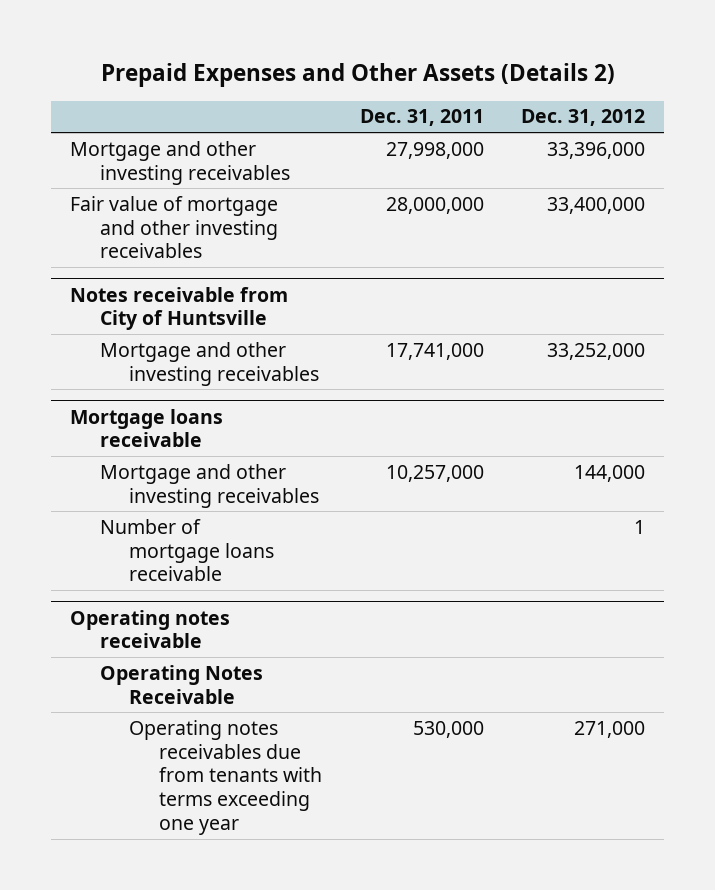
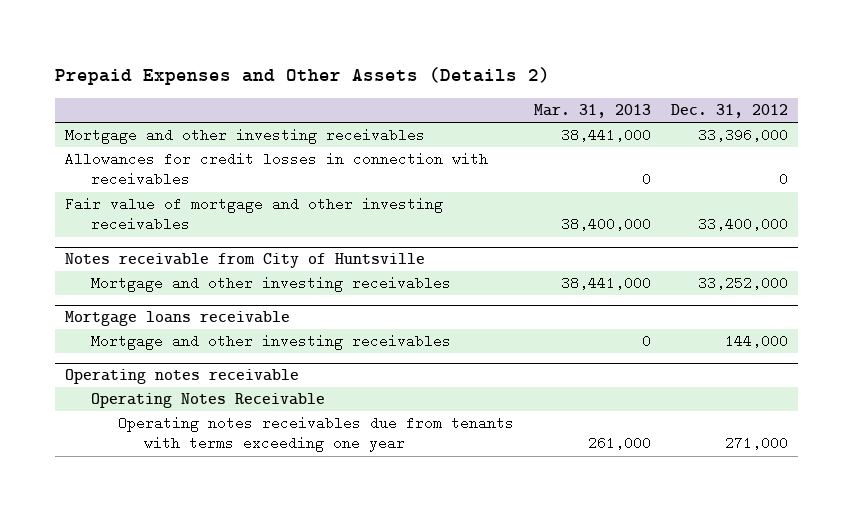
[359,109,484,127] Dec. 31, 2011 -> none
none -> [533,104,651,119] Mar. 31, 2013
none -> [65,152,489,187] Allowances for credit losses in connection with receivables
[99,518,275,582] Number of mortgage loans receivable -> none

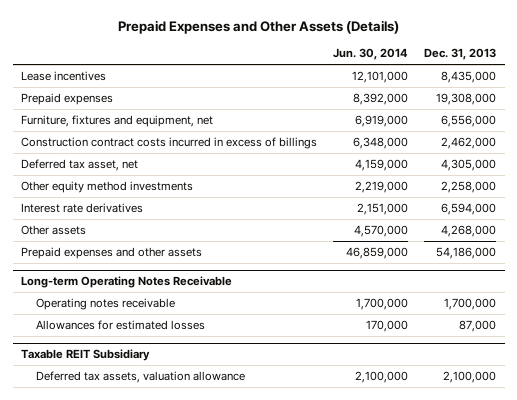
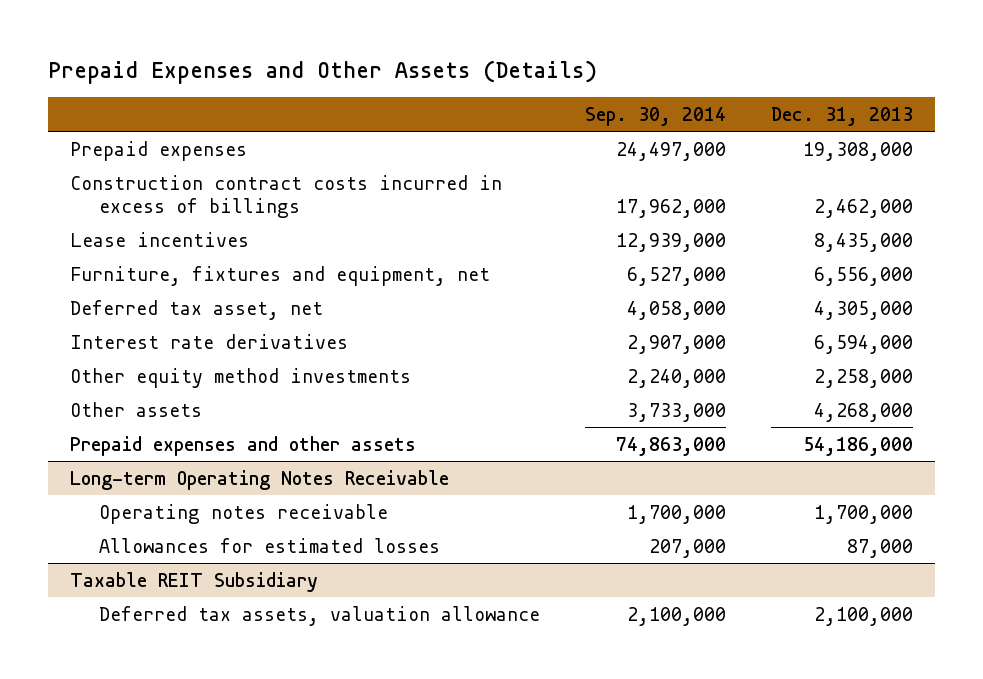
[333,48,409,61] Jun. 30, 2014 -> none
none -> [584,106,726,126] Sep. 30, 2014
[20,71,106,82] Lease incentives -> [70,231,250,247] Lease incentives
[20,115,213,128] Furniture, fixtures and equipment, net -> [70,265,491,286] Furniture, fixtures and equipment, net
[20,181,193,194] Other equity method investments -> [70,367,412,388] Other equity method investments

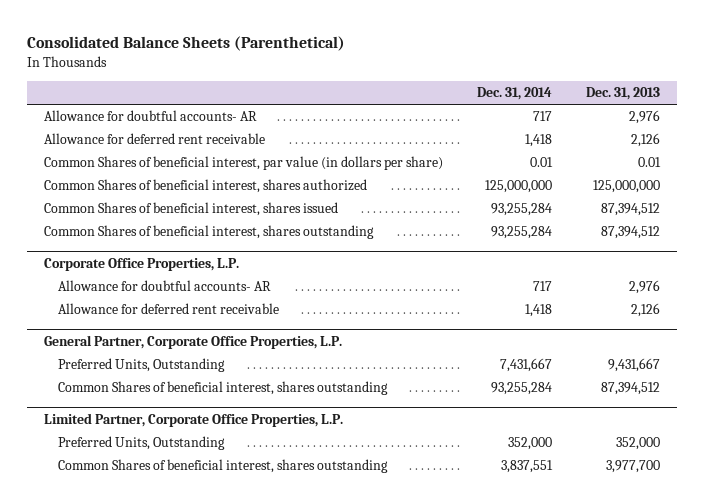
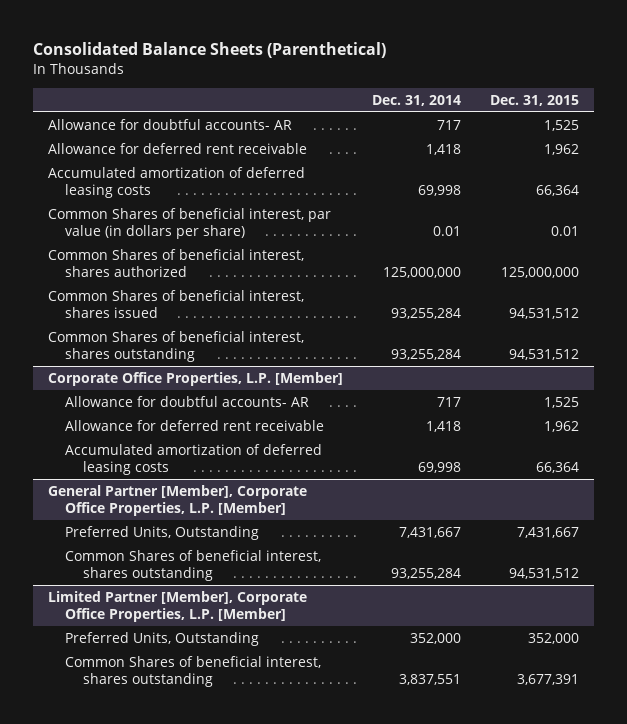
[586,86,661,100] Dec. 31, 2013 -> none
none -> [490,94,580,106] Dec. 31, 2015
none -> [47,166,305,198] Accumulated amortization of deferred leasing costs
[44,257,240,271] Corporate Office Properties, L.P. -> [47,371,343,386] Corporate Office Properties, L.P. [Member]
none -> [65,443,323,475] Accumulated amortization of deferred leasing costs
[44,334,343,349] General Partner, Corporate Office Properties, L.P. -> [47,484,307,516] General Partner [Member], Corporate Office Properties, L.P. [Member]
[44,412,344,427] Limited Partner, Corporate Office Properties, L.P. -> [47,590,307,622] Limited Partner [Member], Corporate Office Properties, L.P. [Member]

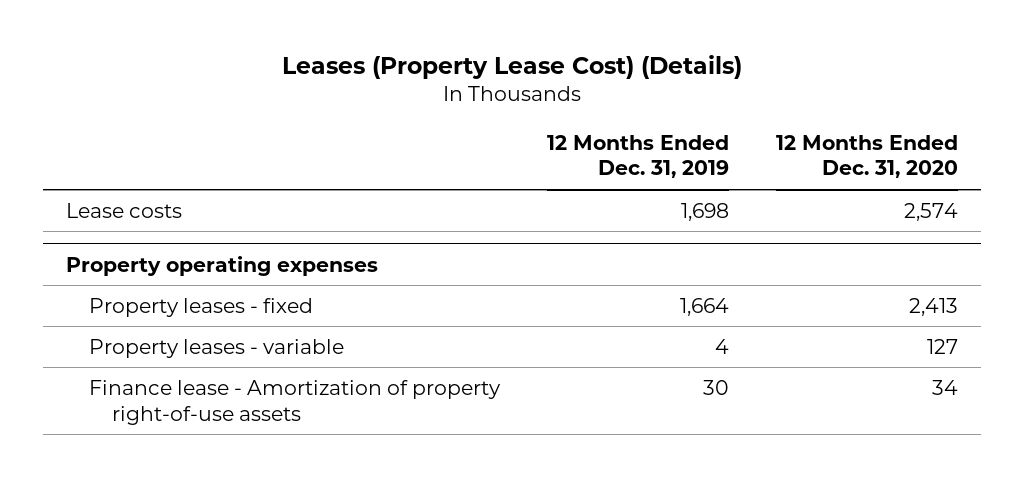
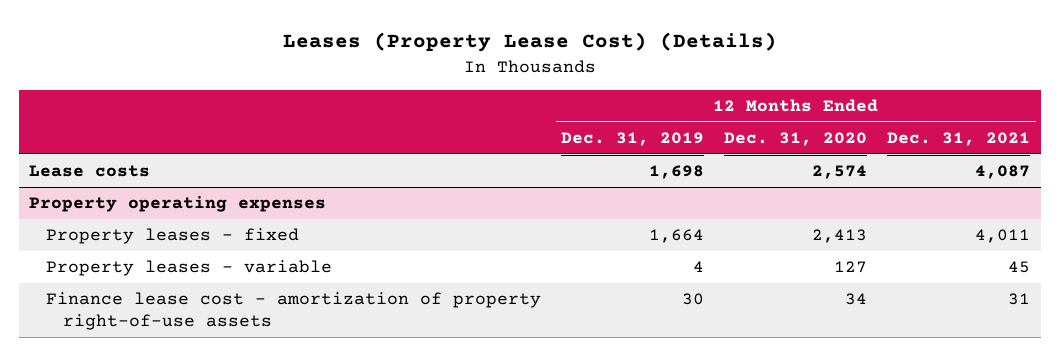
none -> [887,132,1031,147] Dec. 31, 2021
[88,379,501,425] Finance lease - Amortization of property right-of-use assets -> [45,292,541,331] Finance lease cost - amortization of property right-of-use assets

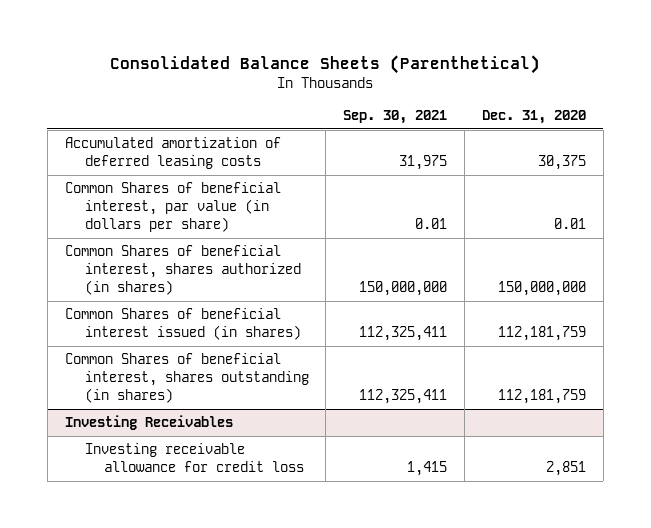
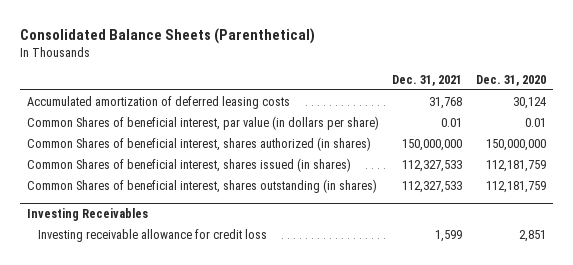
[343,110,448,125] Sep. 30, 2021 -> none
none -> [392,74,463,86] Dec. 31, 2021
[537,155,586,171] 30,375 -> [513,96,547,109] 30,124
[64,308,301,341] Common Shares of beneficial interest issued (in shares) -> [26,157,351,172] Common Shares of beneficial interest, shares issued (in shares)

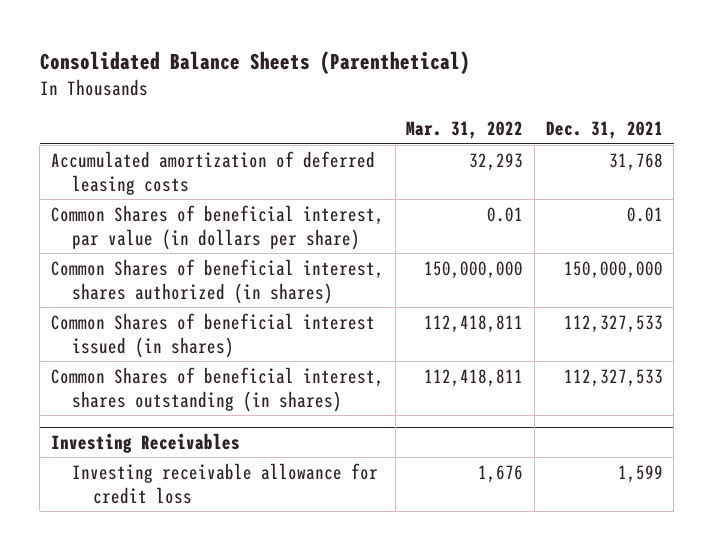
[476,74,547,86] Dec. 31, 2020 -> none
none -> [406,121,524,140] Mar. 31, 2022
[26,157,351,172] Common Shares of beneficial interest, shares issued (in shares) -> [51,312,376,358] Common Shares of beneficial interest issued (in shares)

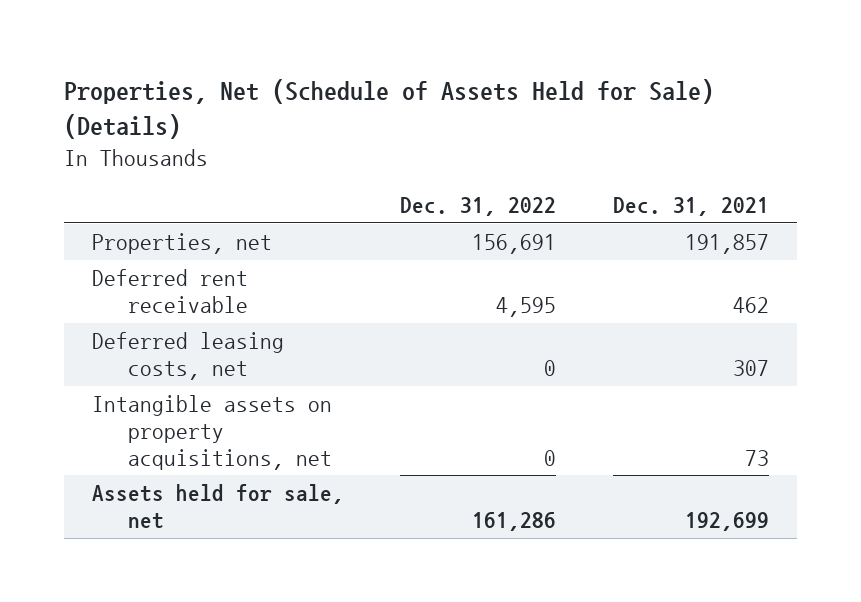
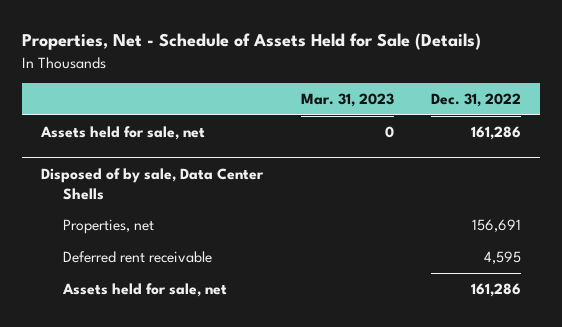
[64,79,715,140] Properties, Net (Schedule of Assets Held for Sale) (Details) -> [22,33,482,51] Properties, Net - Schedule of Assets Held for Sale (Details)
[612,197,769,217] Dec. 31, 2021 -> none
none -> [300,93,394,108] Mar. 31, 2023
none -> [40,125,206,140] Assets held for sale, net
none -> [41,167,265,200] Disposed of by sale, Data Center Shells
[92,332,285,380] Deferred leasing costs, net -> none
[92,395,333,470] Intangible assets on property acquisitions, net -> none

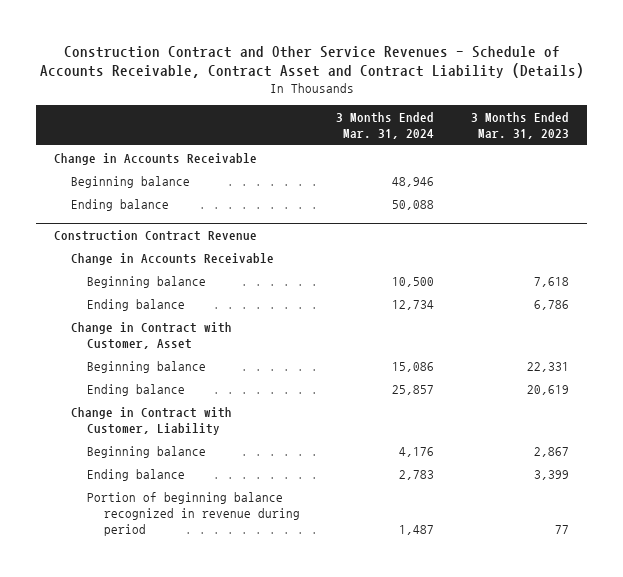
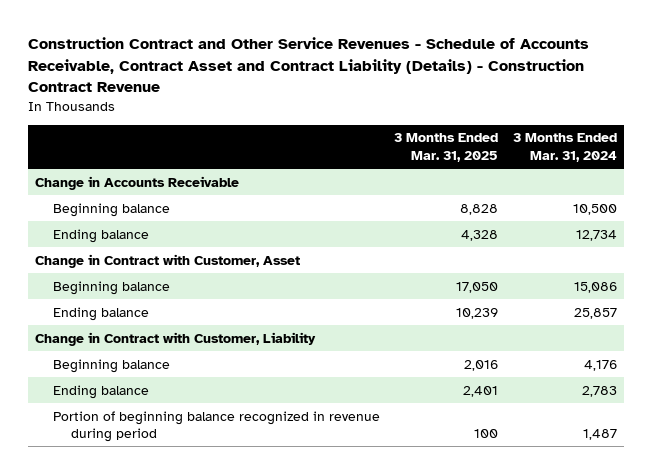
[39,45,584,79] Construction Contract and Other Service Revenues - Schedule of Accounts Receivable, Contract Asset and Contract Liability (Details) -> [27,37,589,93] Construction Contract and Other Service Revenues - Schedule of Accounts Receivable, Contract Asset and Contract Liability (Details) - Construction Contract Revenue
[470,111,569,140] 3 Months Ended Mar. 31, 2023 -> none
none -> [394,133,499,162] 3 Months Ended Mar. 31, 2025
[70,175,190,188] Beginning balance -> none
[70,198,169,211] Ending balance -> none
[54,229,258,241] Construction Contract Revenue -> none
[70,252,274,265] Change in Accounts Receivable -> none

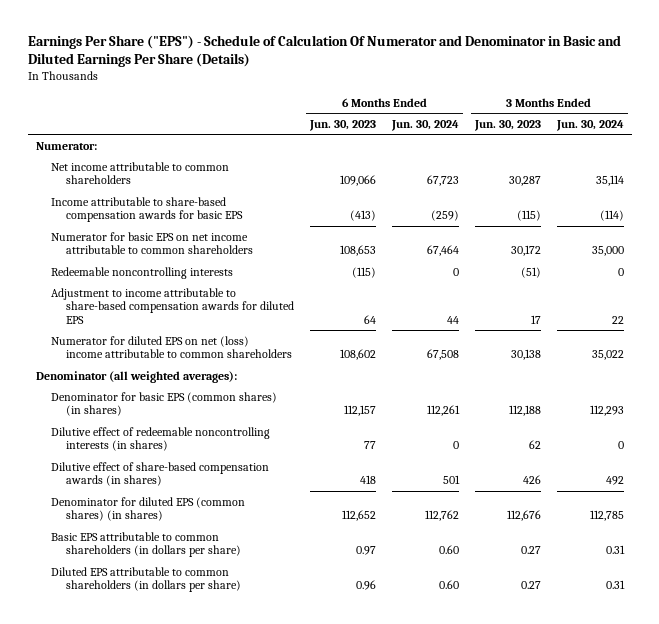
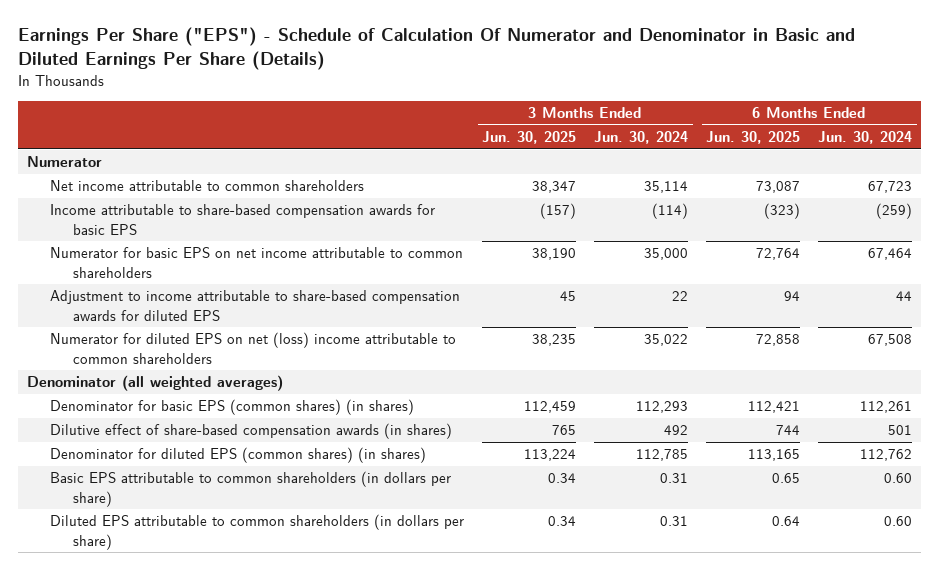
[309,119,377,131] Jun. 30, 2023 -> none
[473,119,541,131] Jun. 30, 2023 -> none
none -> [482,131,577,145] Jun. 30, 2025
none -> [706,131,801,145] Jun. 30, 2025
[35,141,97,150] Numerator: -> [26,156,102,168] Numerator
[50,266,233,279] Redeemable noncontrolling interests -> none
[35,370,237,383] Denominator (all weighted averages): -> [26,375,283,392] Denominator (all weighted averages)
[50,426,270,452] Dilutive effect of redeemable noncontrolling interests (in shares) -> none

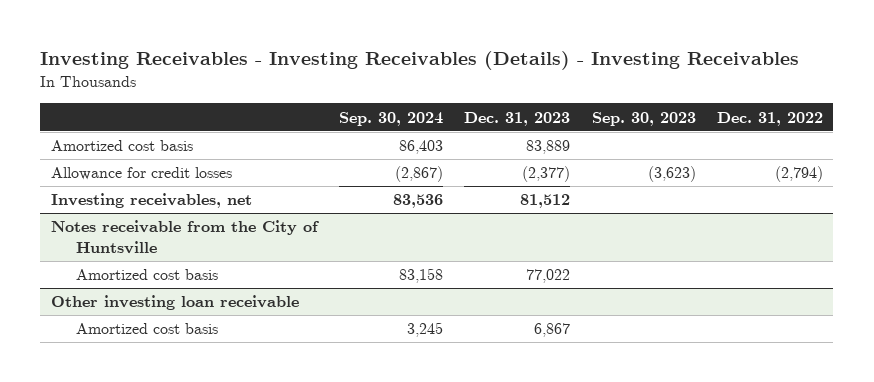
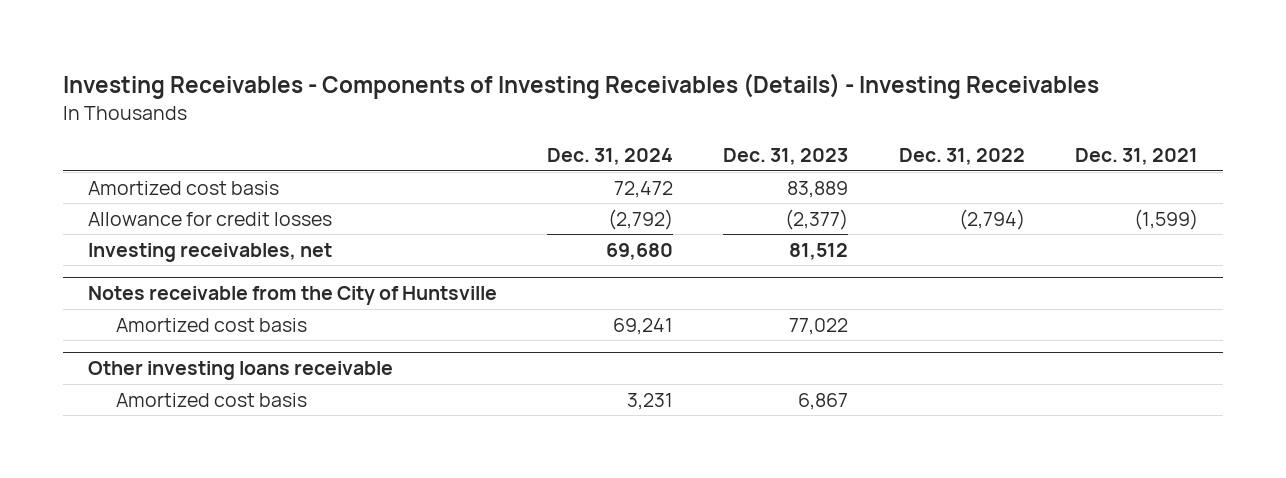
[40,51,800,71] Investing Receivables - Investing Receivables (Details) - Investing Receivables -> [62,73,1099,100] Investing Receivables - Components of Investing Receivables (Details) - Investing Receivables
[339,111,444,126] Sep. 30, 2024 -> none
[591,111,696,126] Sep. 30, 2023 -> none
none -> [547,148,674,166] Dec. 31, 2024
none -> [1074,148,1198,166] Dec. 31, 2021
[50,295,299,311] Other investing loan receivable -> [87,361,393,381] Other investing loans receivable

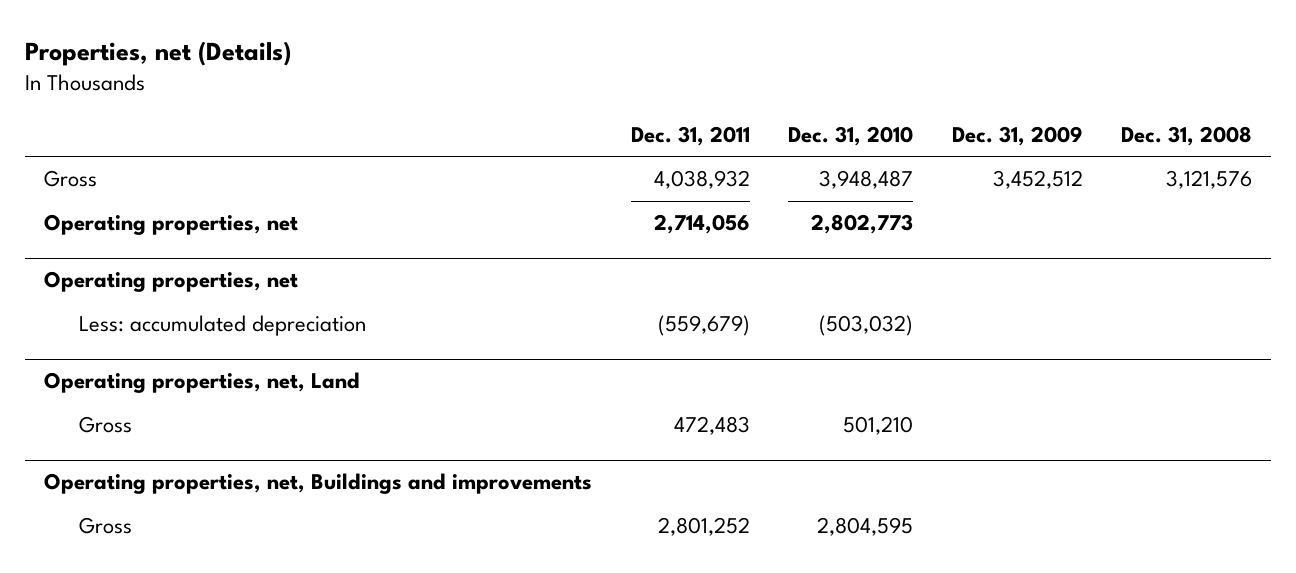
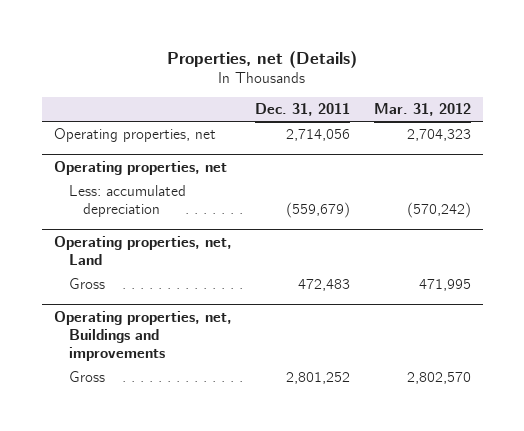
[788,126,914,147] Dec. 31, 2010 -> none
[951,126,1083,147] Dec. 31, 2009 -> none
[1121,126,1253,147] Dec. 31, 2008 -> none
none -> [373,103,471,117] Mar. 31, 2012
[44,170,98,188] Gross -> none

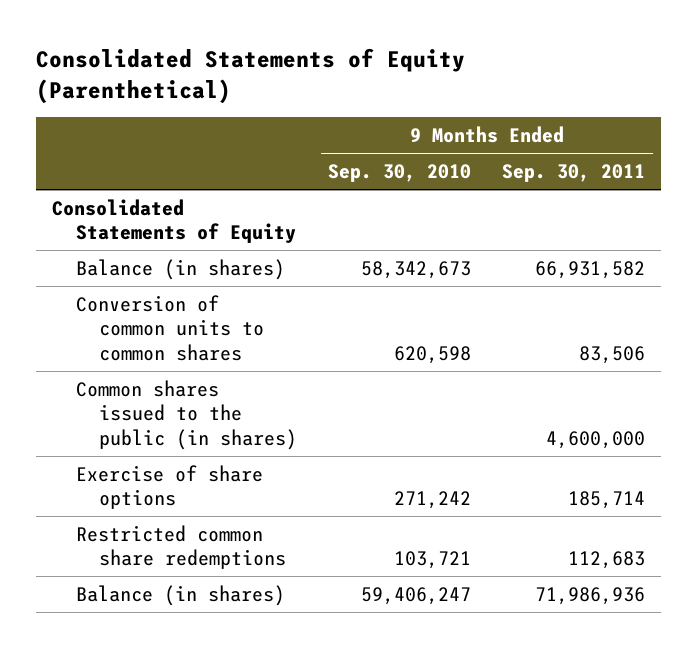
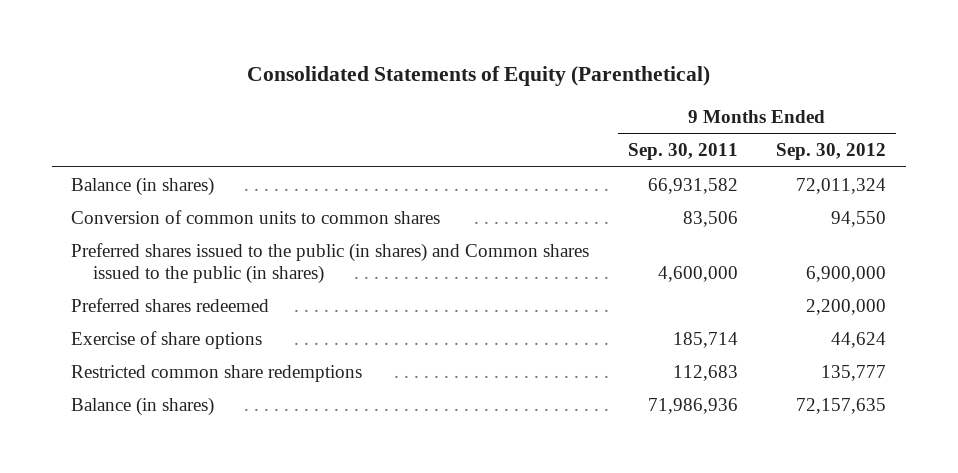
[328,164,472,183] Sep. 30, 2010 -> none
none -> [776,143,887,161] Sep. 30, 2012
[51,198,296,244] Consolidated Statements of Equity -> none
[75,379,298,451] Common shares issued to the public (in shares) -> [71,242,590,284] Preferred shares issued to the public (in shares) and Common shares issued to the public (in shares)
none -> [71,297,270,312] Preferred shares redeemed

